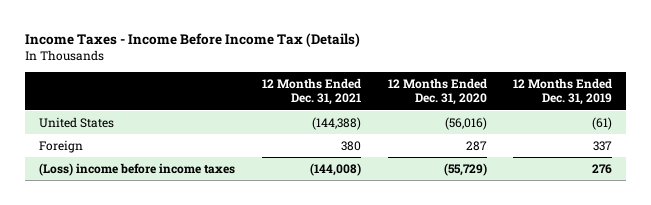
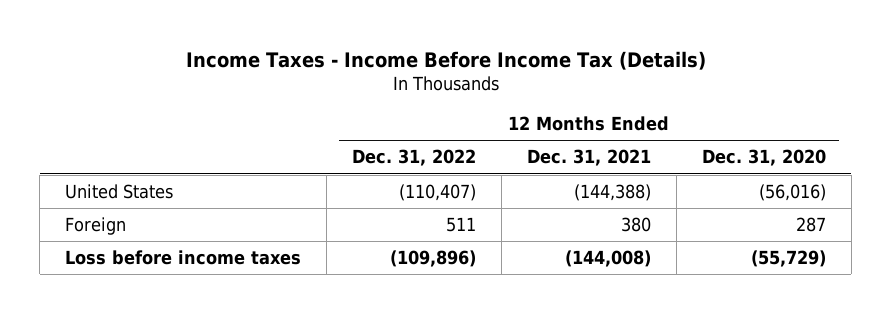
[513,77,613,106] 12 Months Ended Dec. 31, 2019 -> none
none -> [352,149,477,167] Dec. 31, 2022
[38,162,235,176] (Loss) income before income taxes -> [65,249,302,265] Loss before income taxes

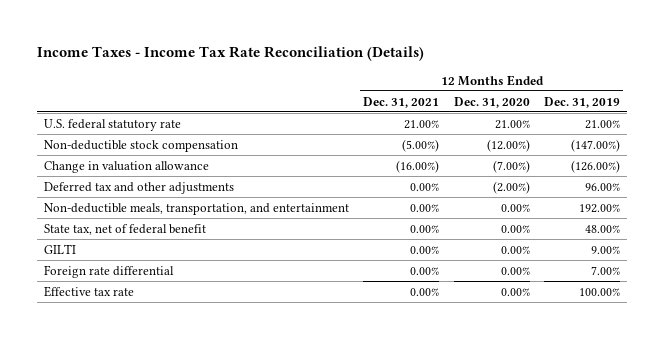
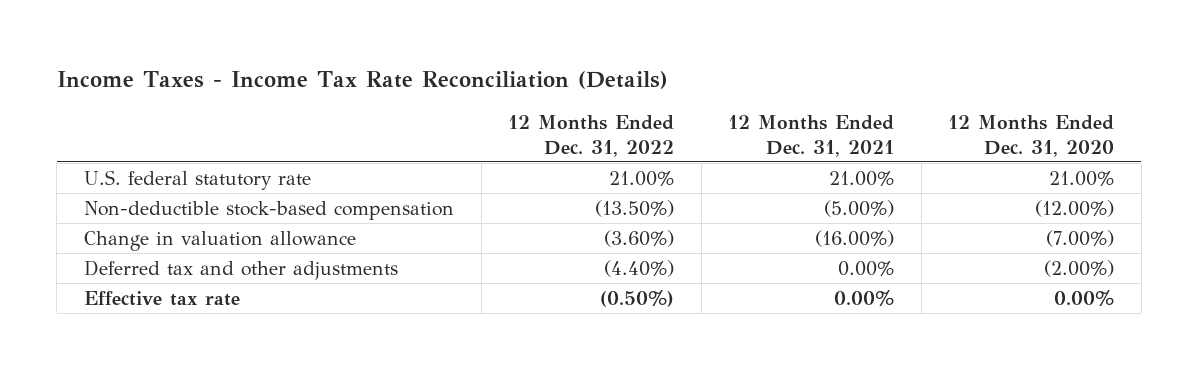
[543,96,620,108] Dec. 31, 2019 -> none
none -> [508,114,675,157] 12 Months Ended Dec. 31, 2022
[44,139,239,152] Non-deductible stock compensation -> [83,200,454,220] Non-deductible stock-based compensation
[44,202,350,215] Non-deductible meals, transportation, and entertainment -> none
[44,223,207,235] State tax, net of federal benefit -> none
[44,243,77,254] GILTI -> none
[44,264,175,278] Foreign rate differential -> none

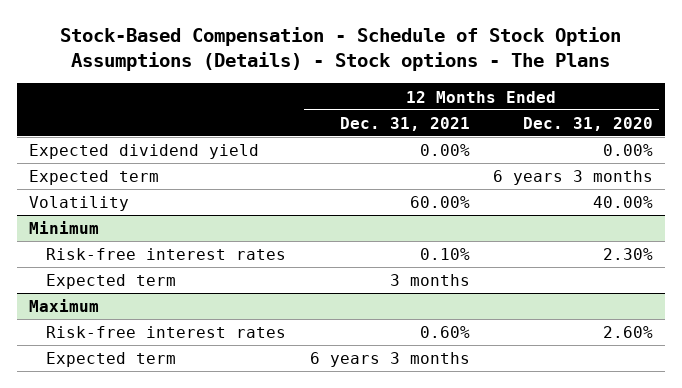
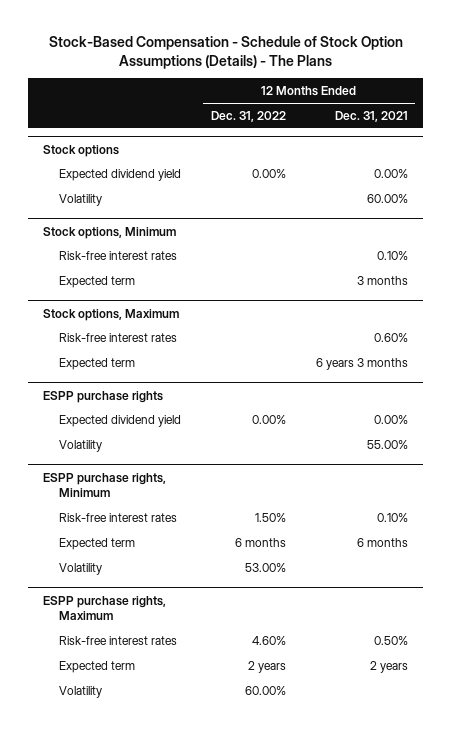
[59,27,621,72] Stock-Based Compensation - Schedule of Stock Option Assumptions (Details) - Stock options - The Plans -> [48,36,403,70] Stock-Based Compensation - Schedule of Stock Option Assumptions (Details) - The Plans
[523,116,654,131] Dec. 31, 2020 -> none
none -> [210,110,286,122] Dec. 31, 2022
none -> [43,144,120,157] Stock options
[28,170,159,186] Expected term -> none
[28,221,99,235] Minimum -> none
none -> [43,226,177,239] Stock options, Minimum
[28,299,99,313] Maximum -> none
none -> [43,308,180,321] Stock options, Maximum
none -> [43,390,164,403] ESPP purchase rights
none -> [58,414,181,427] Expected dividend yield
none -> [58,439,102,452] Volatility
none -> [43,472,167,497] ESPP purchase rights, Minimum
none -> [58,512,177,522] Risk-free interest rates
none -> [58,537,135,550] Expected term
none -> [58,562,102,575] Volatility
none -> [43,595,167,620] ESPP purchase rights, Maximum
none -> [58,635,177,645] Risk-free interest rates
none -> [58,660,135,673] Expected term
none -> [58,685,102,698] Volatility

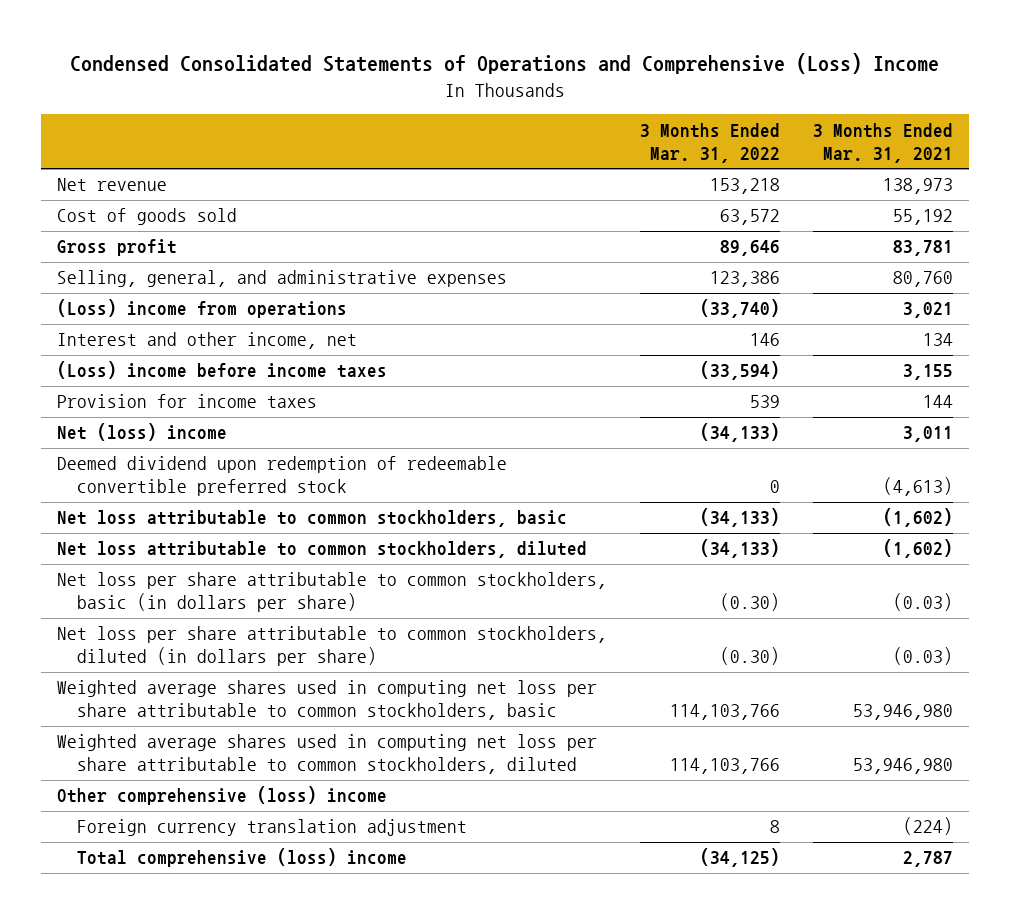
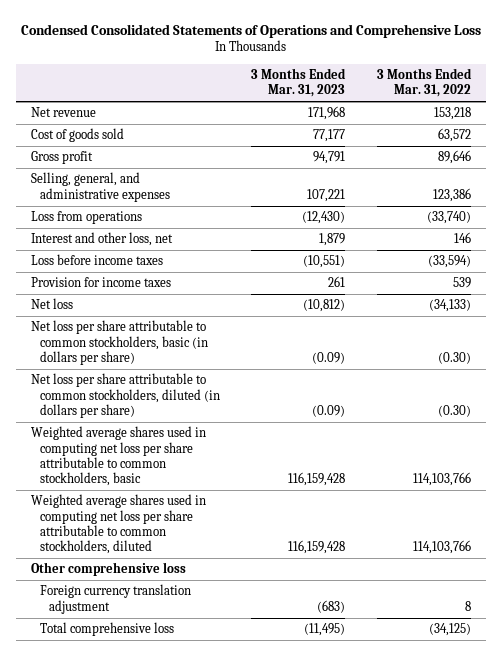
[70,53,940,75] Condensed Consolidated Statements of Operations and Comprehensive (Loss) Income -> [20,23,481,38] Condensed Consolidated Statements of Operations and Comprehensive Loss
[812,122,953,163] 3 Months Ended Mar. 31, 2021 -> none
none -> [251,68,347,98] 3 Months Ended Mar. 31, 2023
[57,299,348,319] (Loss) income from operations -> [31,211,143,225] Loss from operations
[57,332,358,350] Interest and other income, net -> [31,232,174,247] Interest and other loss, net
[57,361,388,380] (Loss) income before income taxes -> [31,254,164,266] Loss before income taxes
[57,456,508,497] Deemed dividend upon redemption of redeemable convertible preferred stock -> none
[57,510,568,528] Net loss attributable to common stockholders, basic -> none
[57,541,588,559] Net loss attributable to common stockholders, diluted -> none
[57,423,228,442] Net (loss) income -> [31,298,74,310] Net loss
[57,786,388,806] Other comprehensive (loss) income -> [31,562,187,577] Other comprehensive loss
[77,848,408,868] Total comprehensive (loss) income -> [40,622,175,637] Total comprehensive loss

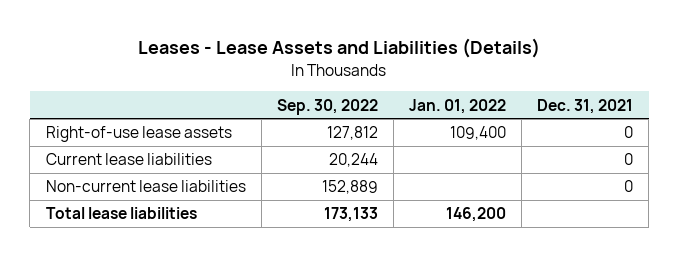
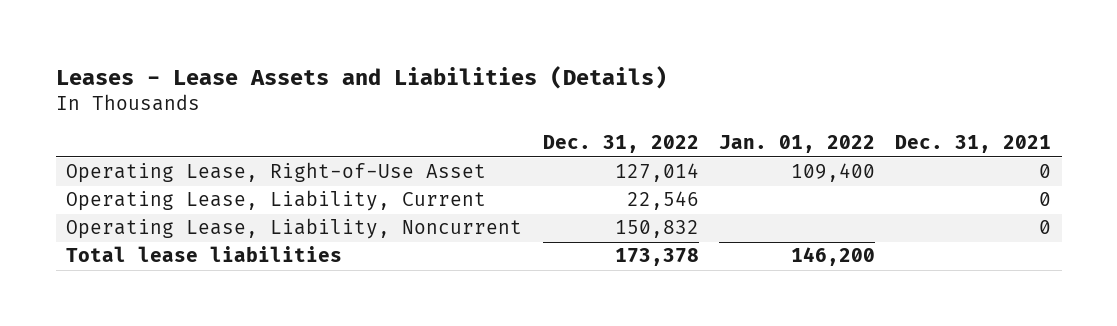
[276,98,378,115] Sep. 30, 2022 -> none
none -> [542,135,699,154] Dec. 31, 2022
[45,126,232,143] Right-of-use lease assets -> [66,162,487,184] Operating Lease, Right-of-Use Asset
[45,153,212,166] Current lease liabilities -> [66,190,487,212] Operating Lease, Liability, Current
[45,180,246,193] Non-current lease liabilities -> [66,218,523,240] Operating Lease, Liability, Noncurrent

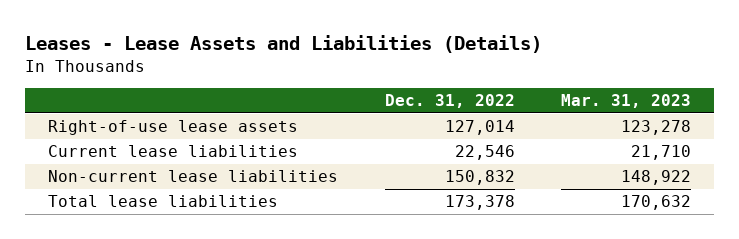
[718,135,875,154] Jan. 01, 2022 -> none
[895,135,1052,154] Dec. 31, 2021 -> none
none -> [561,93,692,108] Mar. 31, 2023
[66,162,487,184] Operating Lease, Right-of-Use Asset -> [48,120,299,136] Right-of-use lease assets
[66,190,487,212] Operating Lease, Liability, Current -> [48,145,299,158] Current lease liabilities
[66,218,523,240] Operating Lease, Liability, Noncurrent -> [48,170,339,183] Non-current lease liabilities

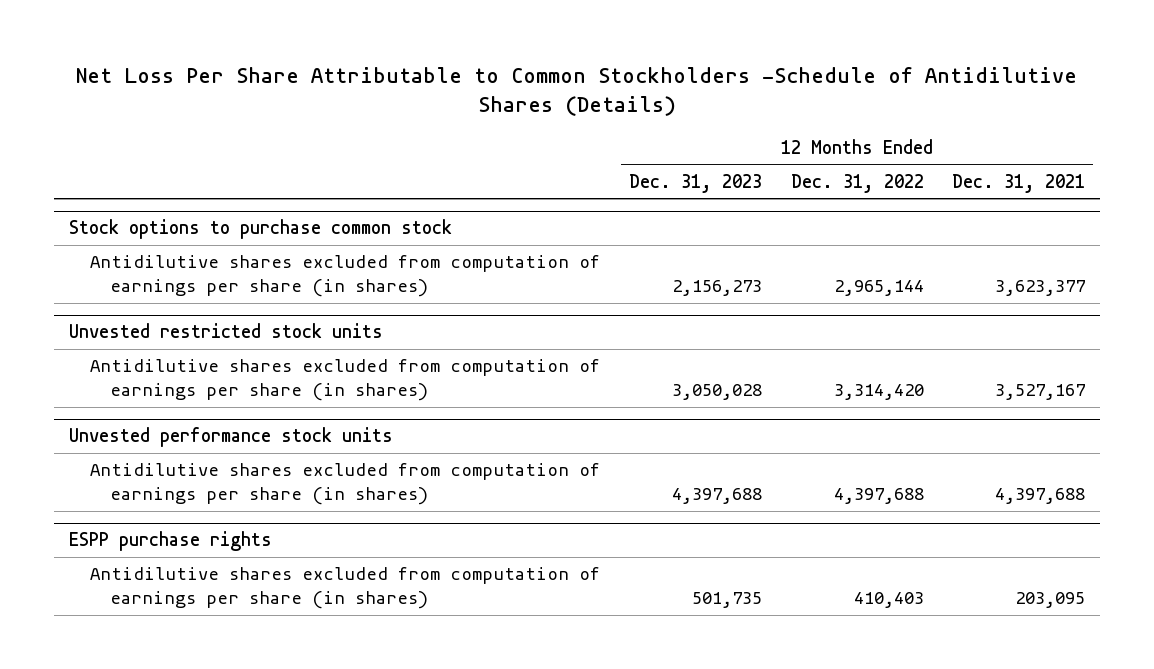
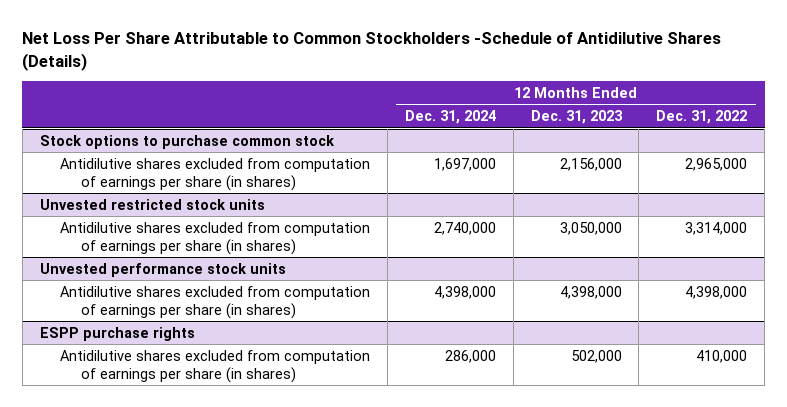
[952,173,1086,193] Dec. 31, 2021 -> none
none -> [404,109,496,124] Dec. 31, 2024
[671,280,762,297] 2,156,273 -> [559,157,622,171] 2,156,000
[833,280,924,297] 2,965,144 -> [685,157,748,171] 2,965,000
[671,384,762,401] 3,050,028 -> [559,221,622,235] 3,050,000
[833,384,924,401] 3,314,420 -> [685,221,748,235] 3,314,000
[671,488,762,505] 4,397,688 -> [559,285,622,299] 4,398,000
[833,488,924,505] 4,397,688 -> [685,285,748,299] 4,398,000
[691,592,762,609] 501,735 -> [570,349,622,363] 502,000
[853,592,924,609] 410,403 -> [696,349,748,363] 410,000

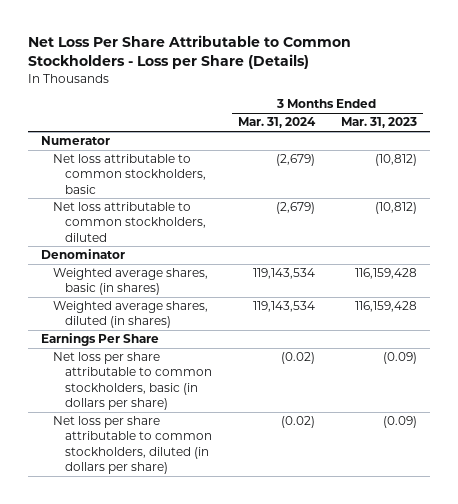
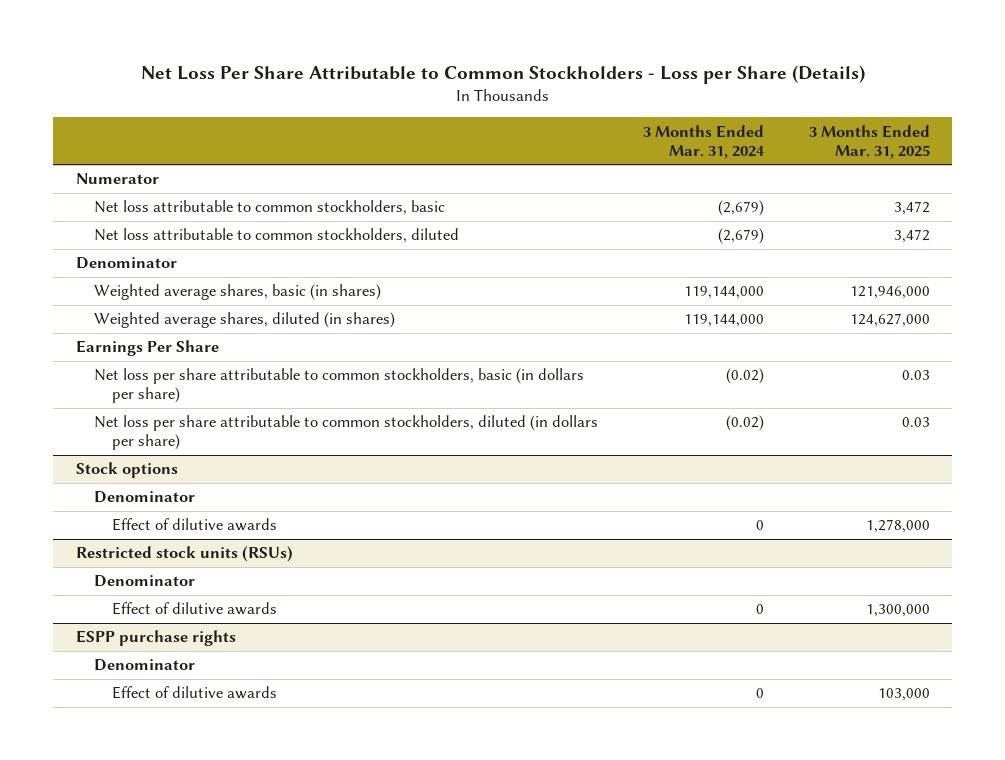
[340,117,417,129] Mar. 31, 2023 -> none
none -> [808,124,930,159] 3 Months Ended Mar. 31, 2025
[252,268,315,280] 119,143,534 -> [683,286,764,300] 119,144,000
[252,301,315,313] 119,143,534 -> [683,314,764,328] 119,144,000
none -> [75,462,178,479] Stock options
none -> [93,491,195,504] Denominator
none -> [111,518,277,532] Effect of dilutive awards
none -> [75,546,293,563] Restricted stock units (RSUs)
none -> [93,575,195,588] Denominator
none -> [111,602,277,616] Effect of dilutive awards
none -> [75,630,236,647] ESPP purchase rights
none -> [93,659,195,672] Denominator
none -> [111,686,277,700] Effect of dilutive awards

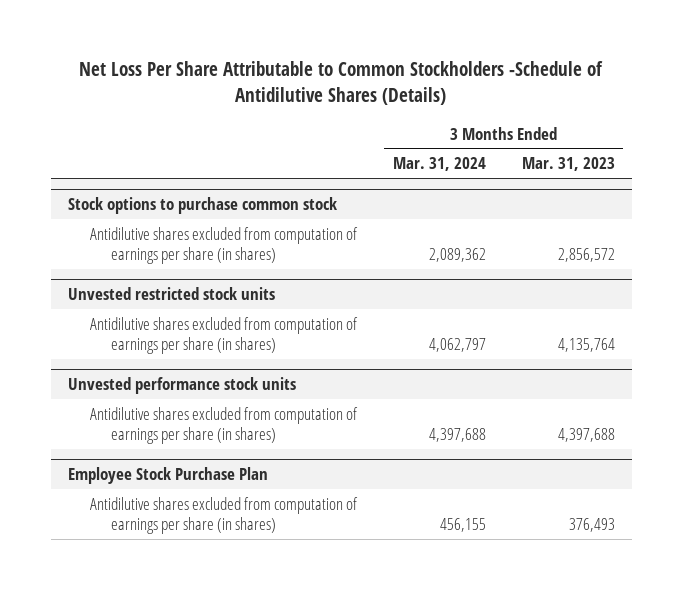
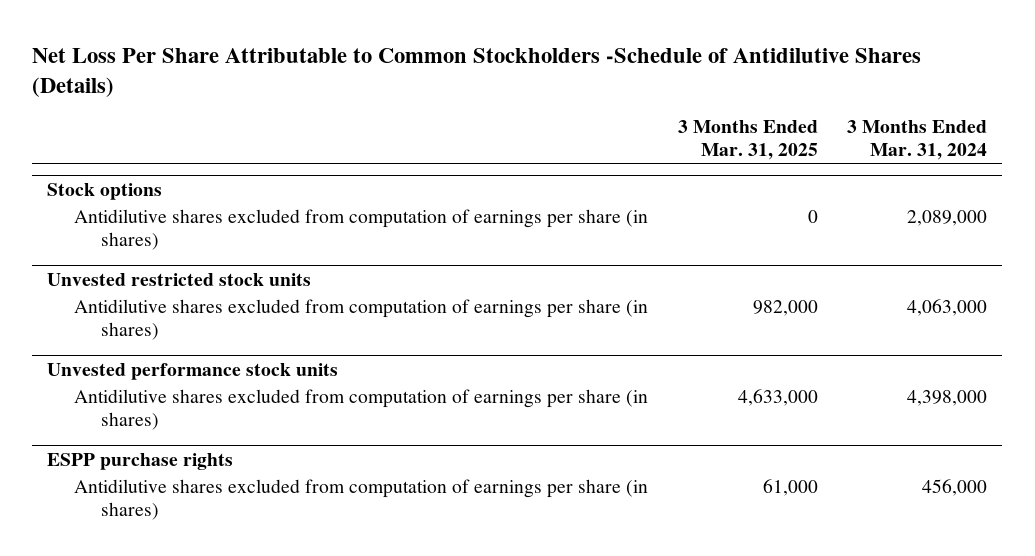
[521,157,615,172] Mar. 31, 2023 -> none
none -> [677,119,818,160] 3 Months Ended Mar. 31, 2025
[68,197,338,215] Stock options to purchase common stock -> [47,182,163,200] Stock options
[428,248,486,263] 2,089,362 -> [907,210,988,227] 2,089,000
[428,338,486,353] 4,062,797 -> [907,299,988,317] 4,063,000
[428,428,486,443] 4,397,688 -> [907,390,988,407] 4,398,000
[68,467,269,485] Employee Stock Purchase Plan -> [47,452,234,470] ESPP purchase rights
[439,518,486,533] 456,155 -> [922,479,988,497] 456,000

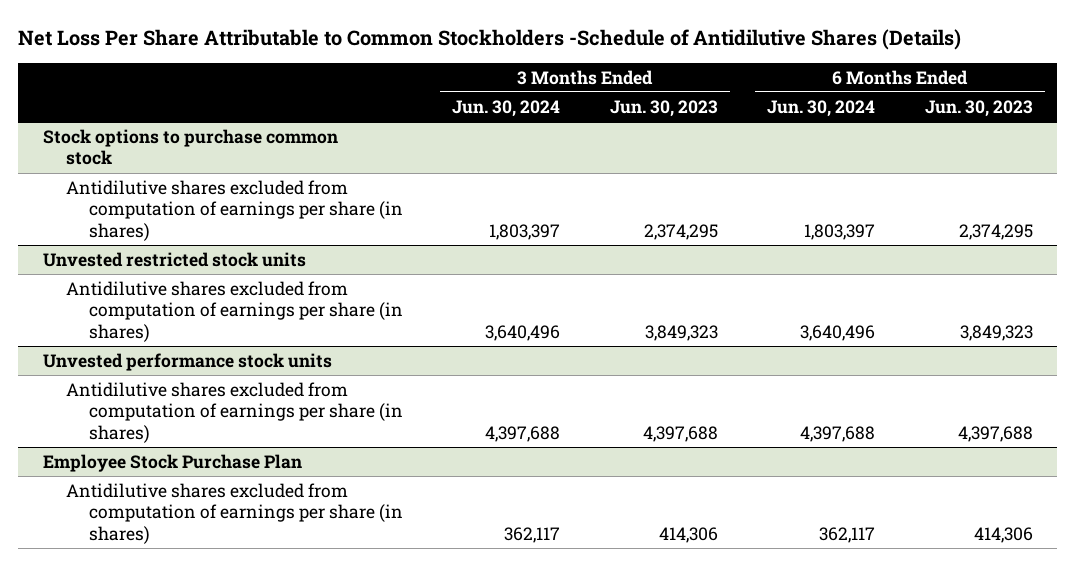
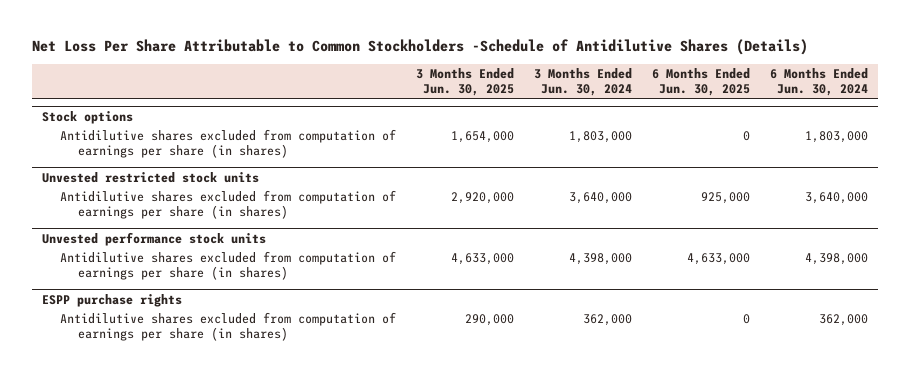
[609,99,718,117] Jun. 30, 2023 -> none
[924,99,1033,117] Jun. 30, 2023 -> none
none -> [415,67,514,96] 3 Months Ended Jun. 30, 2025
none -> [651,67,750,96] 6 Months Ended Jun. 30, 2025
[42,128,338,166] Stock options to purchase common stock -> [41,110,133,124] Stock options
[489,224,561,241] 1,803,397 -> [568,131,632,144] 1,803,000
[804,224,876,241] 1,803,397 -> [804,131,868,144] 1,803,000
[485,325,561,342] 3,640,496 -> [568,192,632,205] 3,640,000
[800,325,876,342] 3,640,496 -> [804,192,868,205] 3,640,000
[485,426,561,443] 4,397,688 -> [568,253,632,266] 4,398,000
[800,426,876,443] 4,397,688 -> [804,253,868,266] 4,398,000
[42,453,302,472] Employee Stock Purchase Plan -> [41,293,182,307] ESPP purchase rights
[504,527,561,544] 362,117 -> [582,314,632,327] 362,000
[819,527,876,544] 362,117 -> [818,314,868,327] 362,000

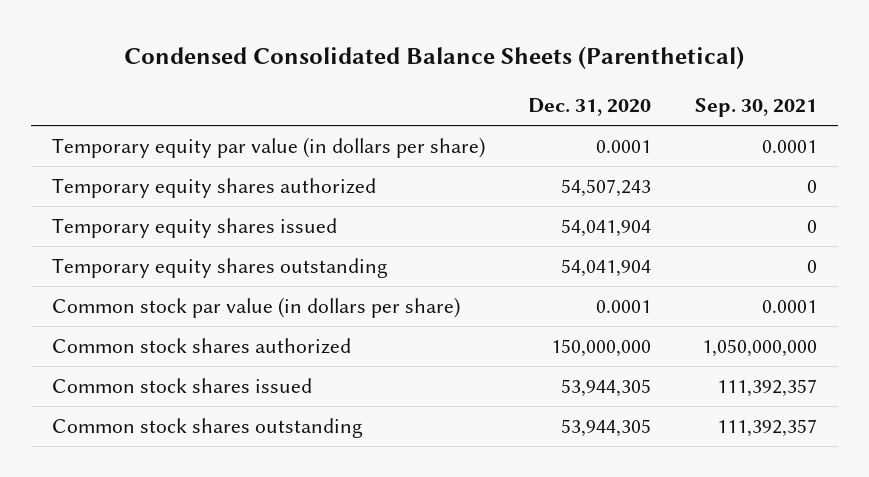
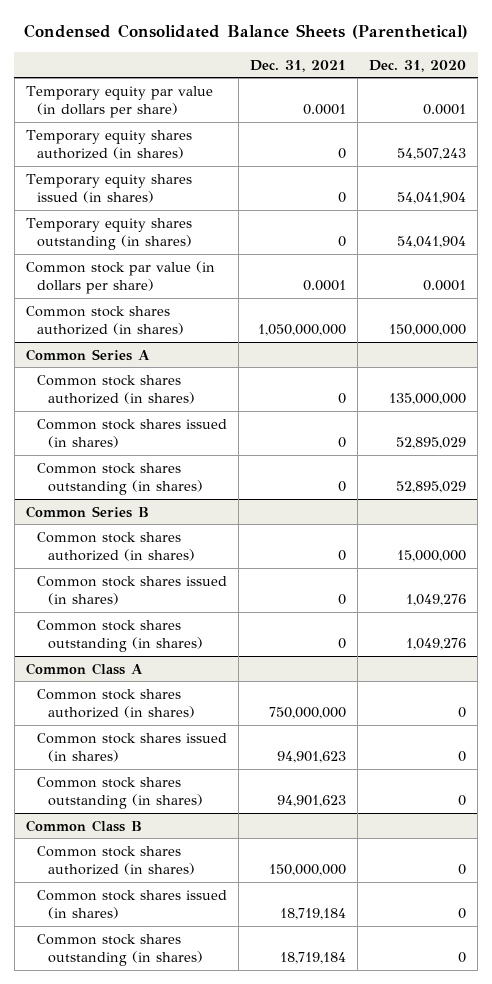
[694,98,817,118] Sep. 30, 2021 -> none
none -> [249,59,346,72] Dec. 31, 2021
[52,178,377,199] Temporary equity shares authorized -> [25,129,192,160] Temporary equity shares authorized (in shares)
[52,218,338,239] Temporary equity shares issued -> [25,173,192,204] Temporary equity shares issued (in shares)
[52,258,389,279] Temporary equity shares outstanding -> [25,217,192,251] Temporary equity shares outstanding (in shares)
[52,338,352,355] Common stock shares authorized -> [25,305,184,336] Common stock shares authorized (in shares)
none -> [25,348,150,361] Common Series A
none -> [36,374,195,405] Common stock shares authorized (in shares)
[52,378,313,394] Common stock shares issued -> [36,418,227,449] Common stock shares issued (in shares)
[561,379,652,398] 53,944,305 -> [396,437,467,450] 52,895,029
[52,418,364,439] Common stock shares outstanding -> [36,462,203,496] Common stock shares outstanding (in shares)
[561,419,652,438] 53,944,305 -> [396,481,467,494] 52,895,029
none -> [25,505,149,518] Common Series B
none -> [36,531,195,562] Common stock shares authorized (in shares)
none -> [36,575,227,606] Common stock shares issued (in shares)
none -> [36,619,203,653] Common stock shares outstanding (in shares)
none -> [25,662,143,675] Common Class A
none -> [36,688,195,719] Common stock shares authorized (in shares)
none -> [36,732,227,763] Common stock shares issued (in shares)
none -> [36,776,203,810] Common stock shares outstanding (in shares)
none -> [25,819,142,832] Common Class B
none -> [36,845,195,876] Common stock shares authorized (in shares)
none -> [36,889,227,920] Common stock shares issued (in shares)
none -> [36,933,203,967] Common stock shares outstanding (in shares)

